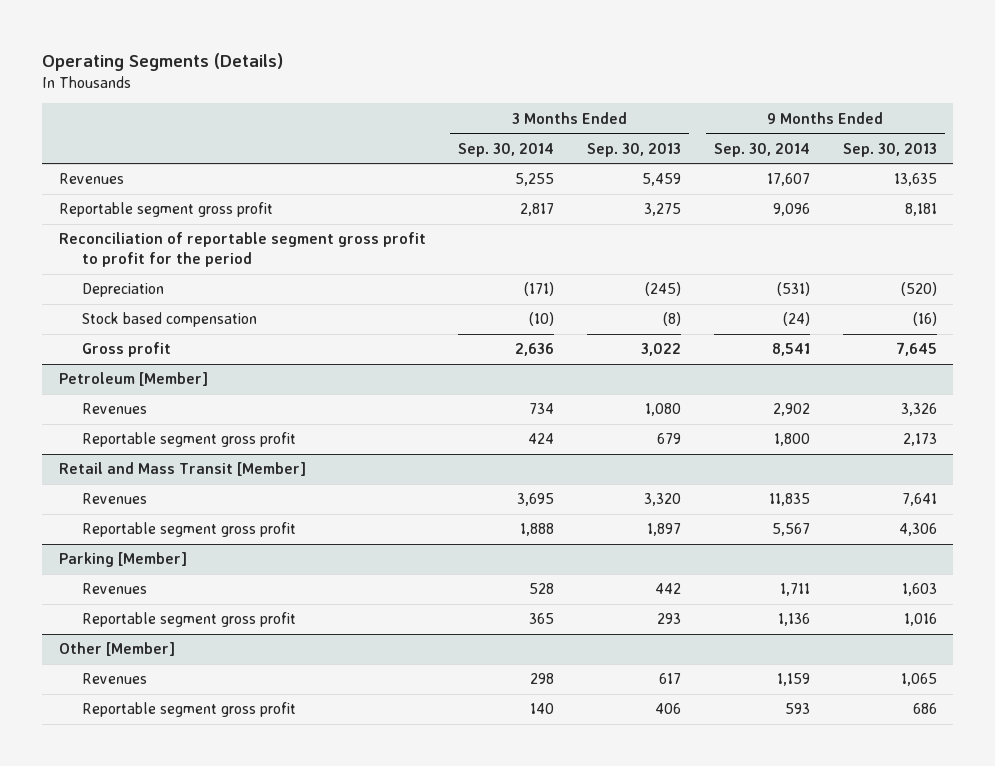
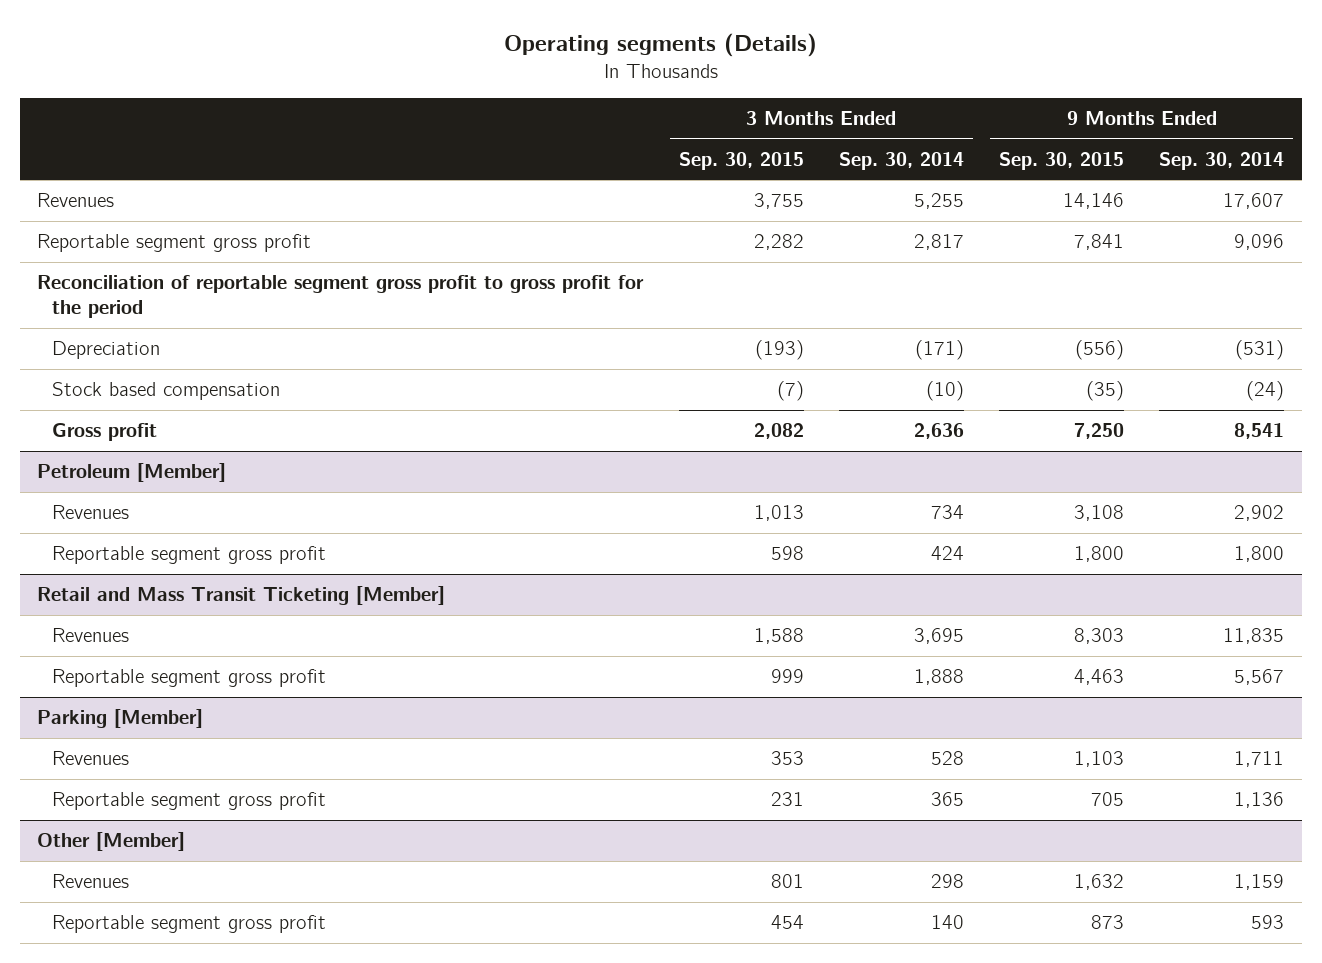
[42,52,284,71] Operating Segments (Details) -> [503,32,817,57] Operating segments (Details)
[587,142,682,157] Sep. 30, 2013 -> none
[842,142,937,157] Sep. 30, 2013 -> none
none -> [678,151,804,170] Sep. 30, 2015
none -> [999,151,1125,170] Sep. 30, 2015
[58,232,426,268] Reconciliation of reportable segment gross profit to profit for the period -> [37,275,645,319] Reconciliation of reportable segment gross profit to gross profit for the period
[58,462,306,477] Retail and Mass Transit [Member] -> [37,586,446,606] Retail and Mass Transit Ticketing [Member]

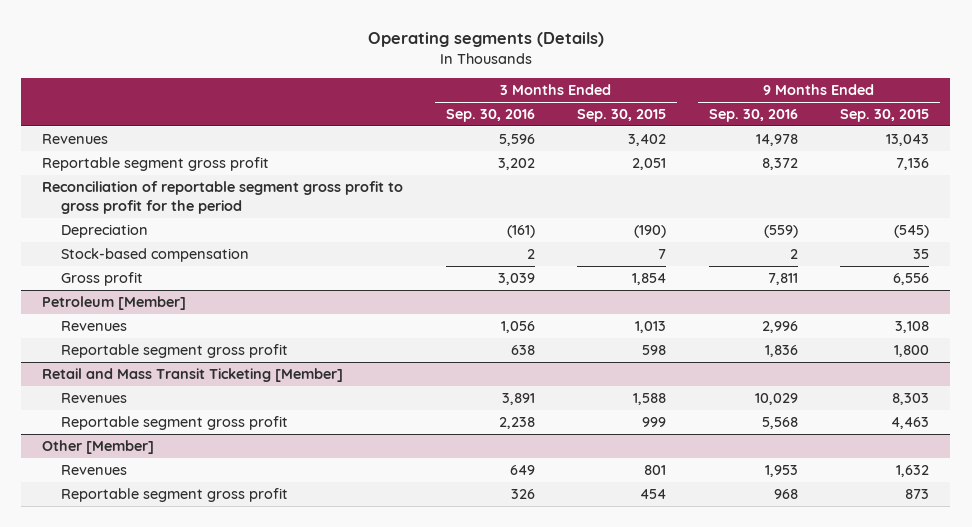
[838,151,964,170] Sep. 30, 2014 -> none
[1159,151,1285,170] Sep. 30, 2014 -> none
none -> [445,109,535,123] Sep. 30, 2016
none -> [708,109,798,123] Sep. 30, 2016
[753,193,804,210] 3,755 -> [628,134,667,147] 3,402
[1063,193,1125,210] 14,146 -> [886,134,930,147] 13,043
[753,234,804,251] 2,282 -> [632,158,667,171] 2,051
[1074,234,1125,251] 7,841 -> [896,158,930,171] 7,136
[754,340,804,361] (193) -> [634,225,667,239] (190)
[1075,340,1125,361] (556) -> [894,225,930,239] (545)
[51,382,280,401] Stock based compensation -> [61,248,250,263] Stock-based compensation
[776,381,804,402] (7) -> [658,249,667,260] 7
[1086,381,1125,402] (35) -> [913,249,930,260] 35
[753,423,804,440] 2,082 -> [632,273,667,286] 1,854
[1074,423,1125,440] 7,250 -> [893,273,930,286] 6,556
[37,709,204,729] Parking [Member] -> none
[51,751,129,766] Revenues -> none
[51,792,326,811] Reportable segment gross profit -> none

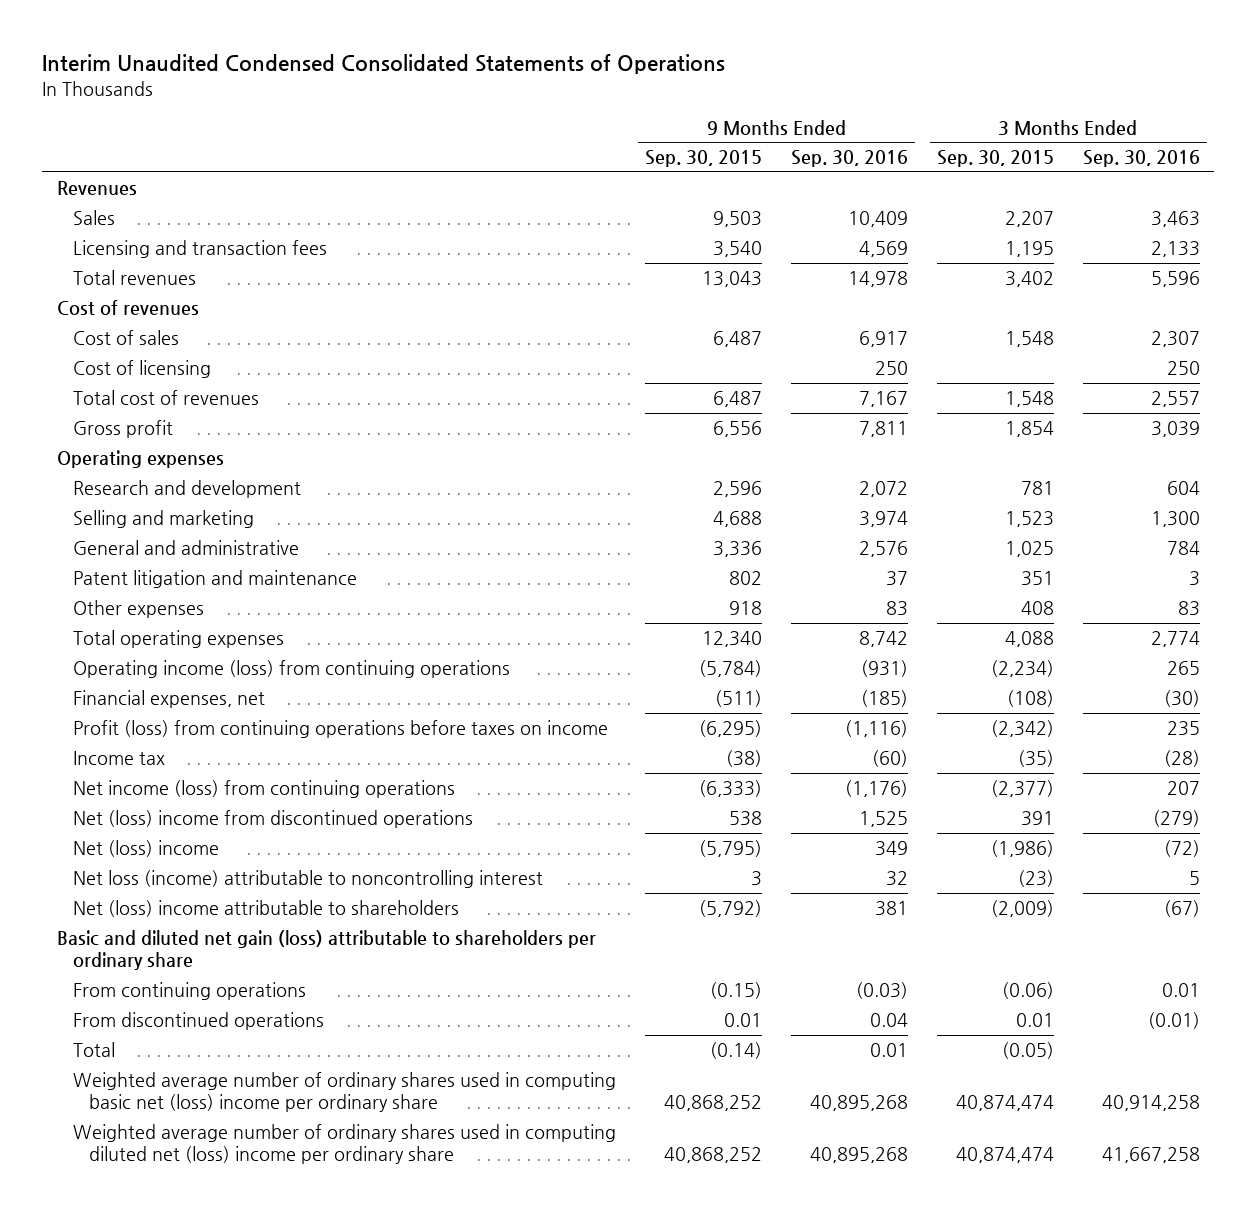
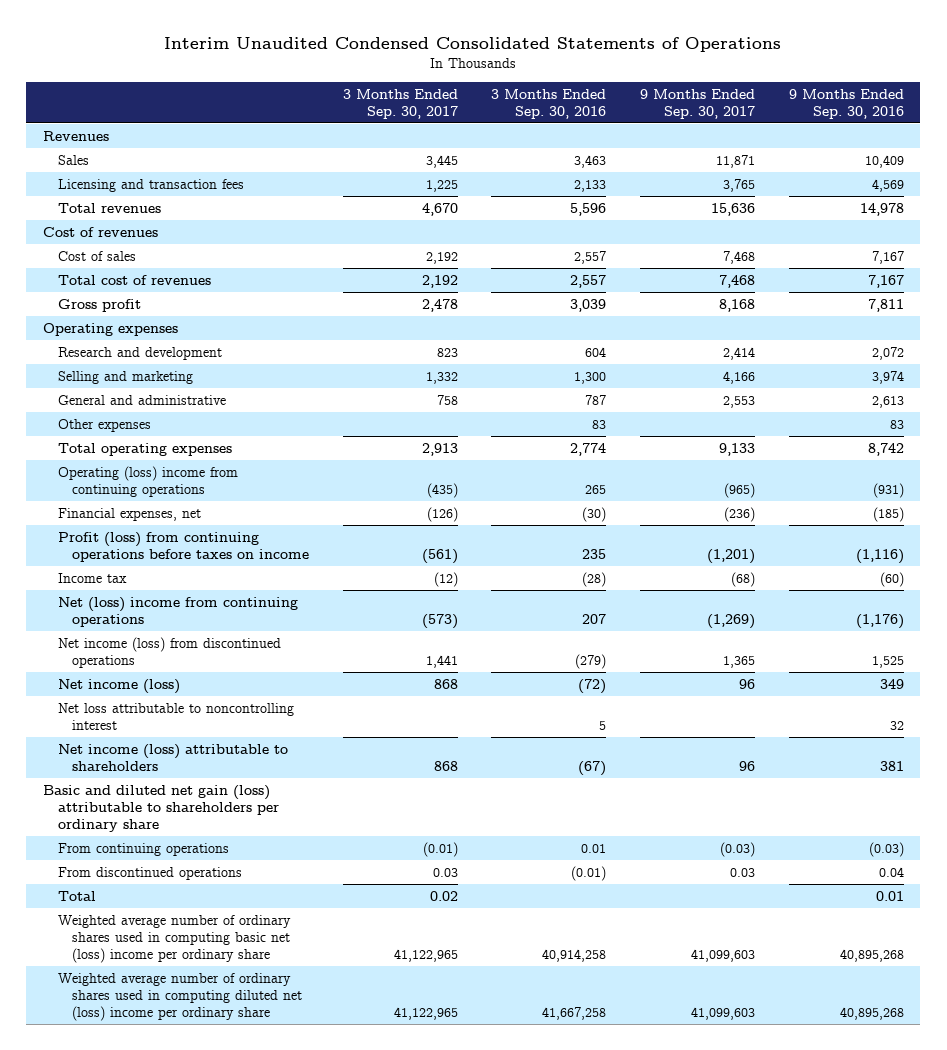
[645,150,763,168] Sep. 30, 2015 -> none
[936,150,1054,168] Sep. 30, 2015 -> none
none -> [342,88,458,119] 3 Months Ended Sep. 30, 2017
none -> [639,88,755,119] 9 Months Ended Sep. 30, 2017
[73,360,212,379] Cost of licensing -> none
[858,331,908,348] 6,917 -> [871,250,904,264] 7,167
[1150,331,1200,348] 2,307 -> [574,250,607,264] 2,557
[73,570,358,589] Patent litigation and maintenance -> none
[858,541,908,558] 2,576 -> [871,395,904,408] 2,613
[1166,541,1200,556] 784 -> [585,394,607,405] 787
[73,660,511,679] Operating income (loss) from continuing operations -> [57,465,238,497] Operating (loss) income from continuing operations
[73,780,456,799] Net income (loss) from continuing operations -> [57,596,298,627] Net (loss) income from continuing operations
[73,810,474,829] Net (loss) income from discontinued operations -> [57,636,281,668] Net income (loss) from discontinued operations
[73,840,220,858] Net (loss) income -> [57,678,180,694] Net income (loss)
[73,870,544,889] Net loss (income) attributable to noncontrolling interest -> [57,702,294,730] Net loss attributable to noncontrolling interest
[73,900,460,918] Net (loss) income attributable to shareholders -> [57,743,288,771] Net income (loss) attributable to shareholders

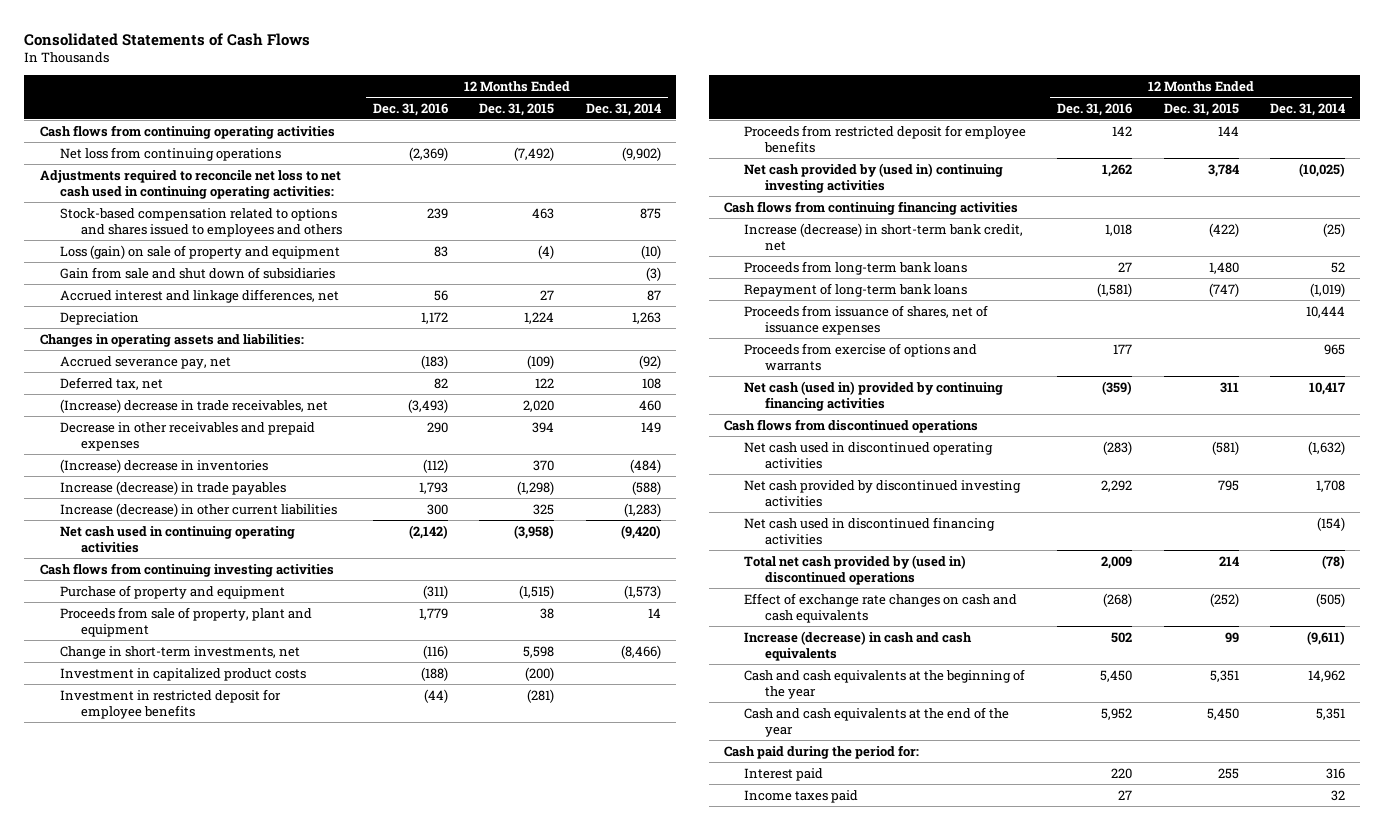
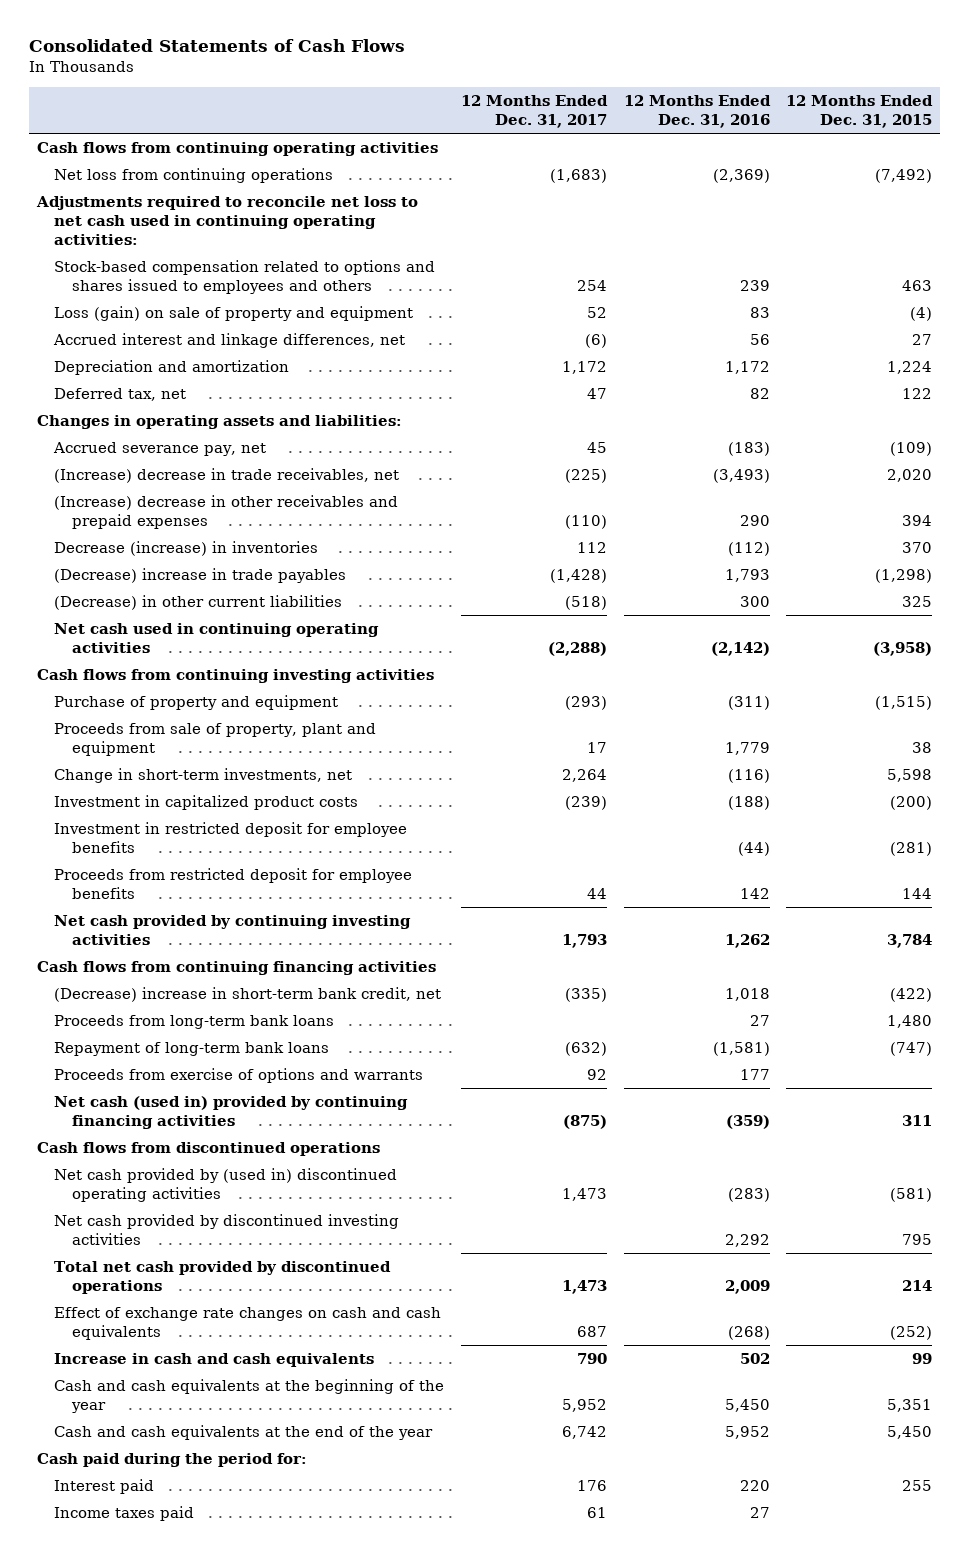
[585,102,661,116] Dec. 31, 2014 -> none
none -> [461,94,609,128] 12 Months Ended Dec. 31, 2017
[60,266,336,279] Gain from sale and shut down of subsidiaries -> none
[60,311,140,325] Depreciation -> [54,360,290,376] Depreciation and amortization
[60,376,164,390] Deferred tax, net -> [54,388,187,402] Deferred tax, net
[60,421,316,452] Decrease in other receivables and prepaid expenses -> [54,495,399,530] (Increase) decrease in other receivables and prepaid expenses
[60,458,269,473] (Increase) decrease in inventories -> [54,541,319,557] Decrease (increase) in inventories
[60,480,287,495] Increase (decrease) in trade payables -> [54,568,347,584] (Decrease) increase in trade payables
[60,502,338,517] Increase (decrease) in other current liabilities -> [54,595,343,611] (Decrease) in other current liabilities
[744,162,1004,194] Net cash provided by (used in) continuing investing activities -> [54,915,412,946] Net cash provided by continuing investing activities
[744,222,1024,252] Increase (decrease) in short-term bank credit, net -> [54,987,442,1003] (Decrease) increase in short-term bank credit, net
[744,304,989,336] Proceeds from issuance of shares, net of issuance expenses -> none
[744,441,994,470] Net cash used in discontinued operating activities -> [54,1168,398,1203] Net cash provided by (used in) discontinued operating activities
[744,516,996,546] Net cash used in discontinued financing activities -> none
[744,554,967,586] Total net cash provided by (used in) discontinued operations -> [54,1261,392,1295] Total net cash provided by discontinued operations
[744,630,973,662] Increase (decrease) in cash and cash equivalents -> [54,1353,375,1368] Increase in cash and cash equivalents

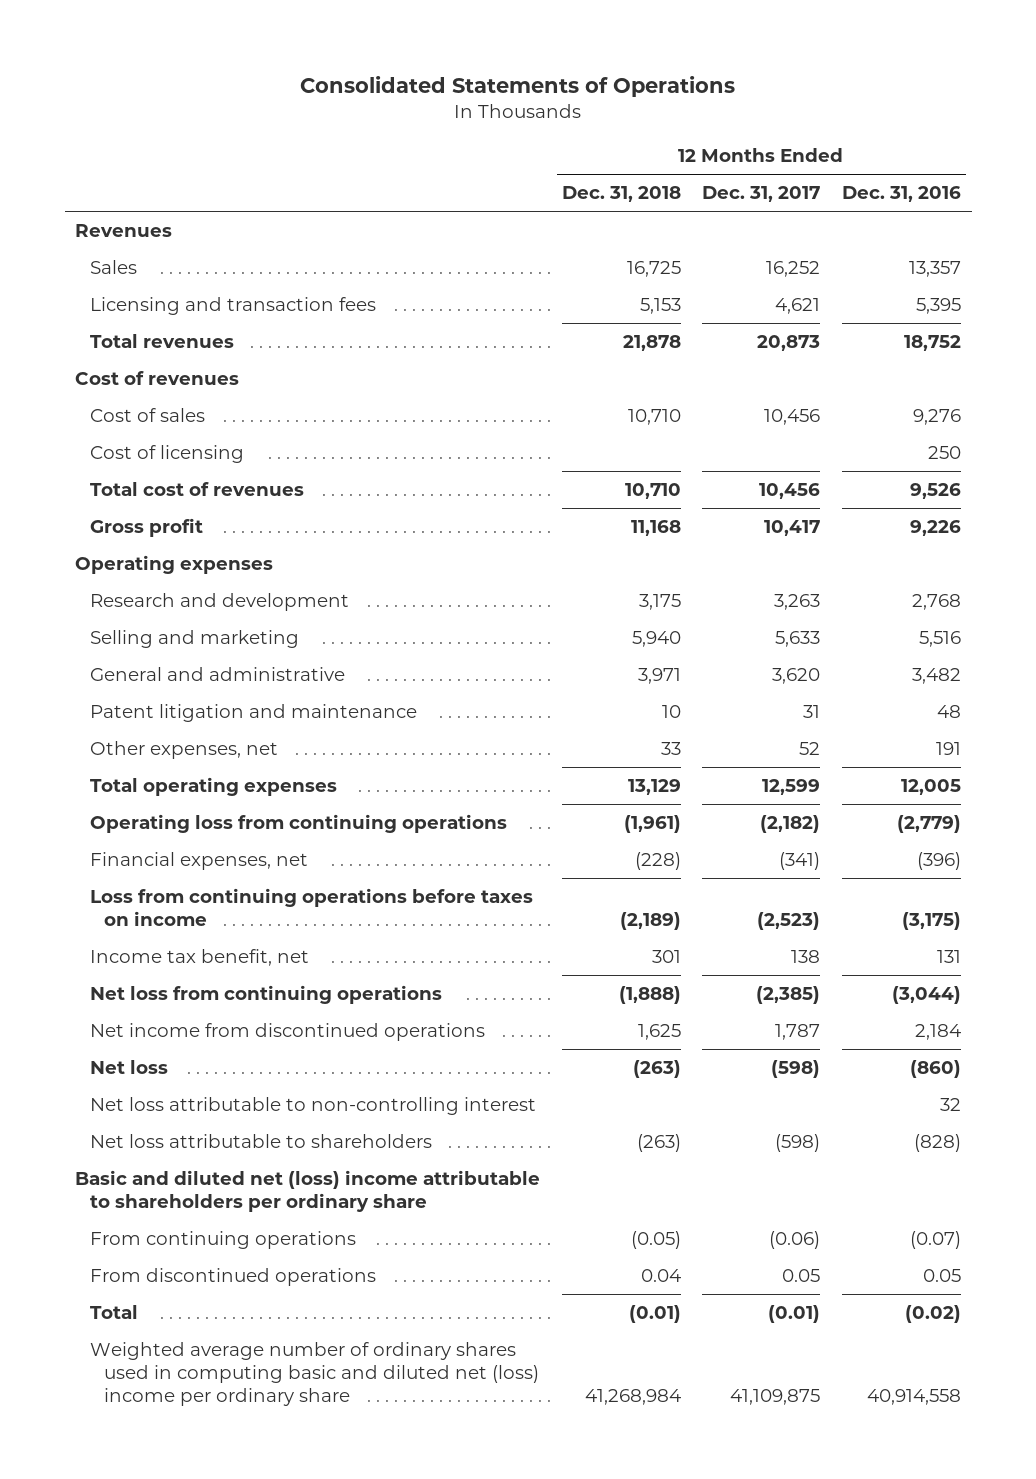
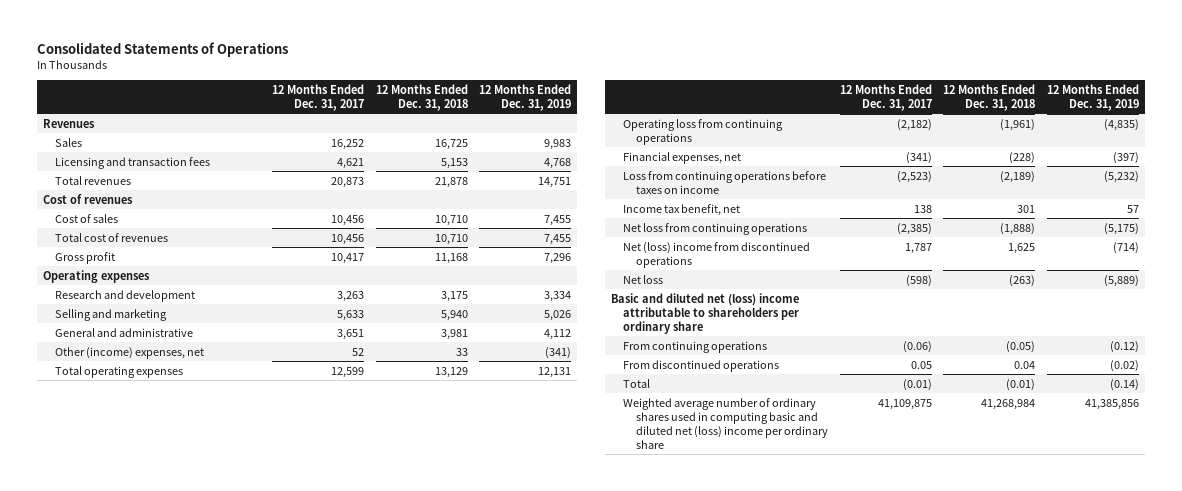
[841,186,961,203] Dec. 31, 2016 -> none
none -> [479,83,572,111] 12 Months Ended Dec. 31, 2019
[89,445,244,464] Cost of licensing -> none
[89,704,417,723] Patent litigation and maintenance -> none
[637,668,681,685] 3,971 -> [440,328,468,340] 3,981
[772,668,821,685] 3,620 -> [336,328,364,340] 3,651
[89,741,278,760] Other expenses, net -> [55,346,205,359] Other (income) expenses, net
[89,1023,485,1042] Net income from discontinued operations -> [623,241,811,268] Net (loss) income from discontinued operations
[89,1097,536,1116] Net loss attributable to non-controlling interest -> none
[89,1134,432,1149] Net loss attributable to shareholders -> none

